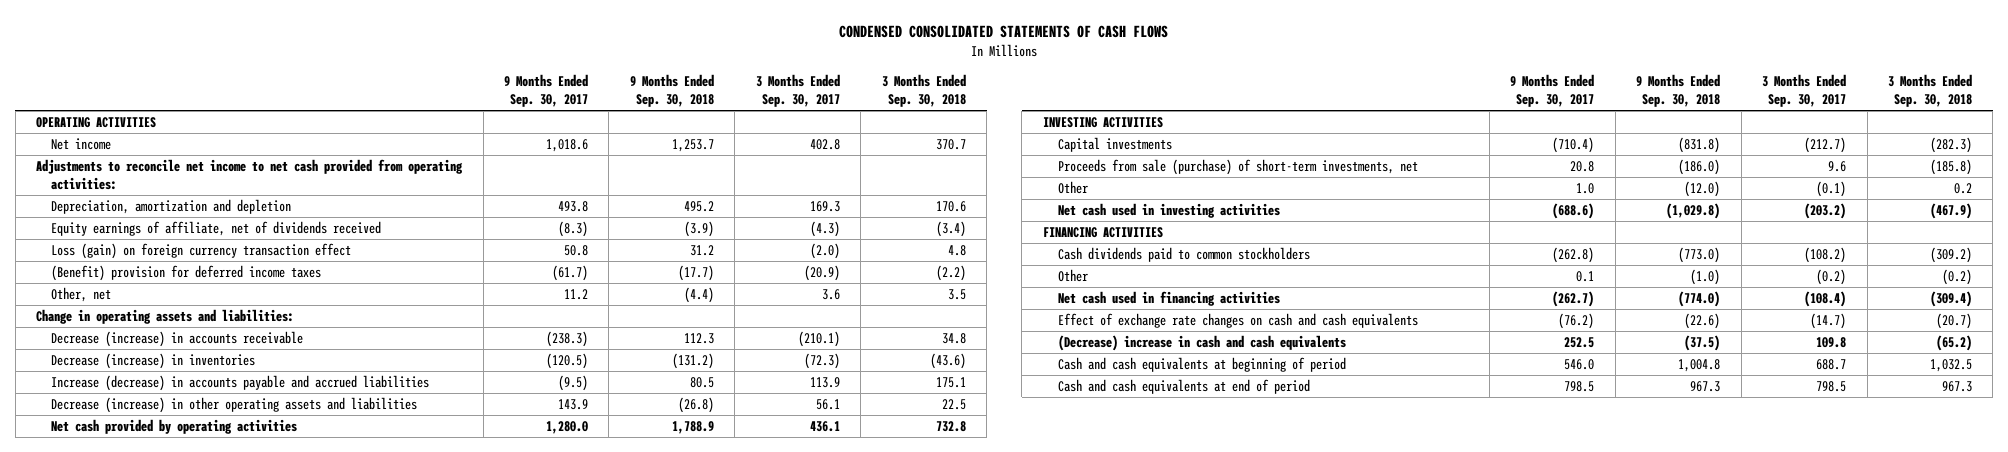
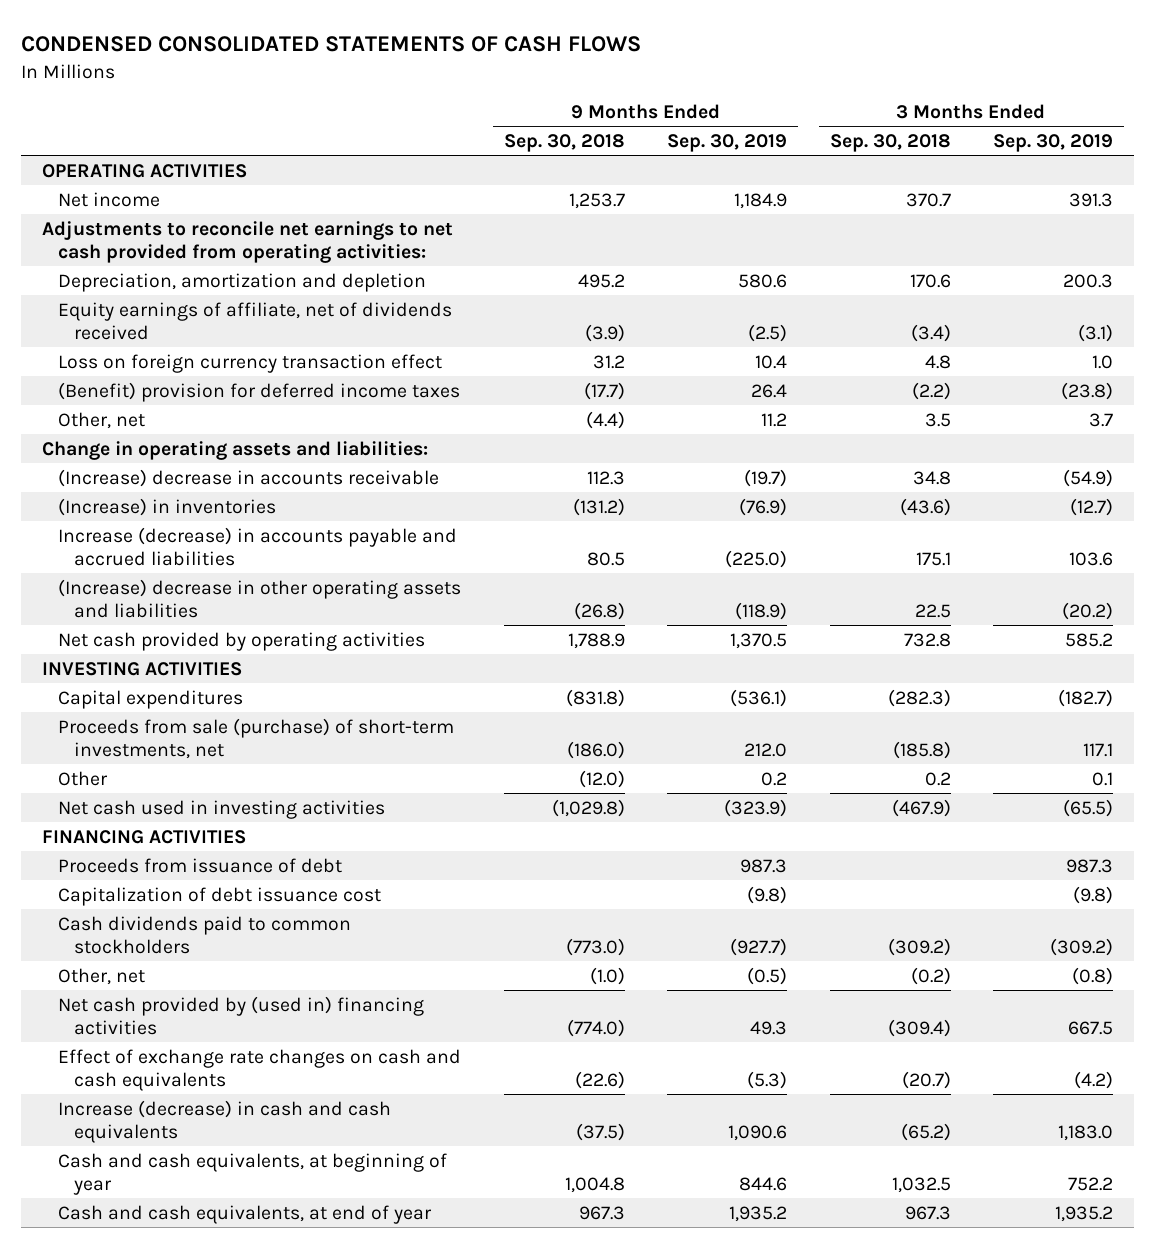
[504,73,589,108] 9 Months Ended Sep. 30, 2017 -> none
[755,73,840,108] 3 Months Ended Sep. 30, 2017 -> none
none -> [667,133,788,152] Sep. 30, 2019
none -> [993,133,1114,152] Sep. 30, 2019
[36,159,464,191] Adjustments to reconcile net income to net cash provided from operating activities: -> [42,220,454,263] Adjustments to reconcile net earnings to net cash provided from operating activities:
[51,243,352,260] Loss (gain) on foreign currency transaction effect -> [58,353,443,373] Loss on foreign currency transaction effect
[51,331,304,348] Decrease (increase) in accounts receivable -> [58,468,440,487] (Increase) decrease in accounts receivable
[51,353,256,370] Decrease (increase) in inventories -> [58,497,277,516] (Increase) in inventories
[51,397,418,414] Decrease (increase) in other operating assets and liabilities -> [58,578,462,618] (Increase) decrease in other operating assets and liabilities
[1057,137,1172,153] Capital investments -> [58,689,244,709] Capital expenditures
none -> [58,857,343,873] Proceeds from issuance of debt
none -> [58,886,382,906] Capitalization of debt issuance cost
[1057,269,1088,283] Other -> [58,967,146,985] Other, net
[1057,291,1280,307] Net cash used in financing activities -> [58,995,425,1035] Net cash provided by (used in) financing activities
[1057,335,1346,352] (Decrease) increase in cash and cash equivalents -> [58,1099,392,1143] Increase (decrease) in cash and cash equivalents
[1057,357,1346,373] Cash and cash equivalents at beginning of period -> [58,1152,448,1195] Cash and cash equivalents, at beginning of year
[1057,379,1310,395] Cash and cash equivalents at end of period -> [58,1204,433,1224] Cash and cash equivalents, at end of year

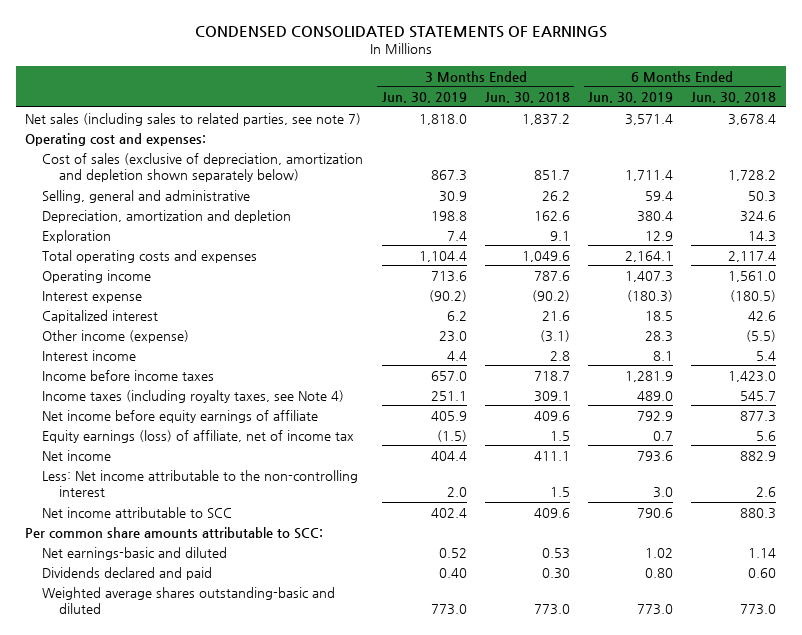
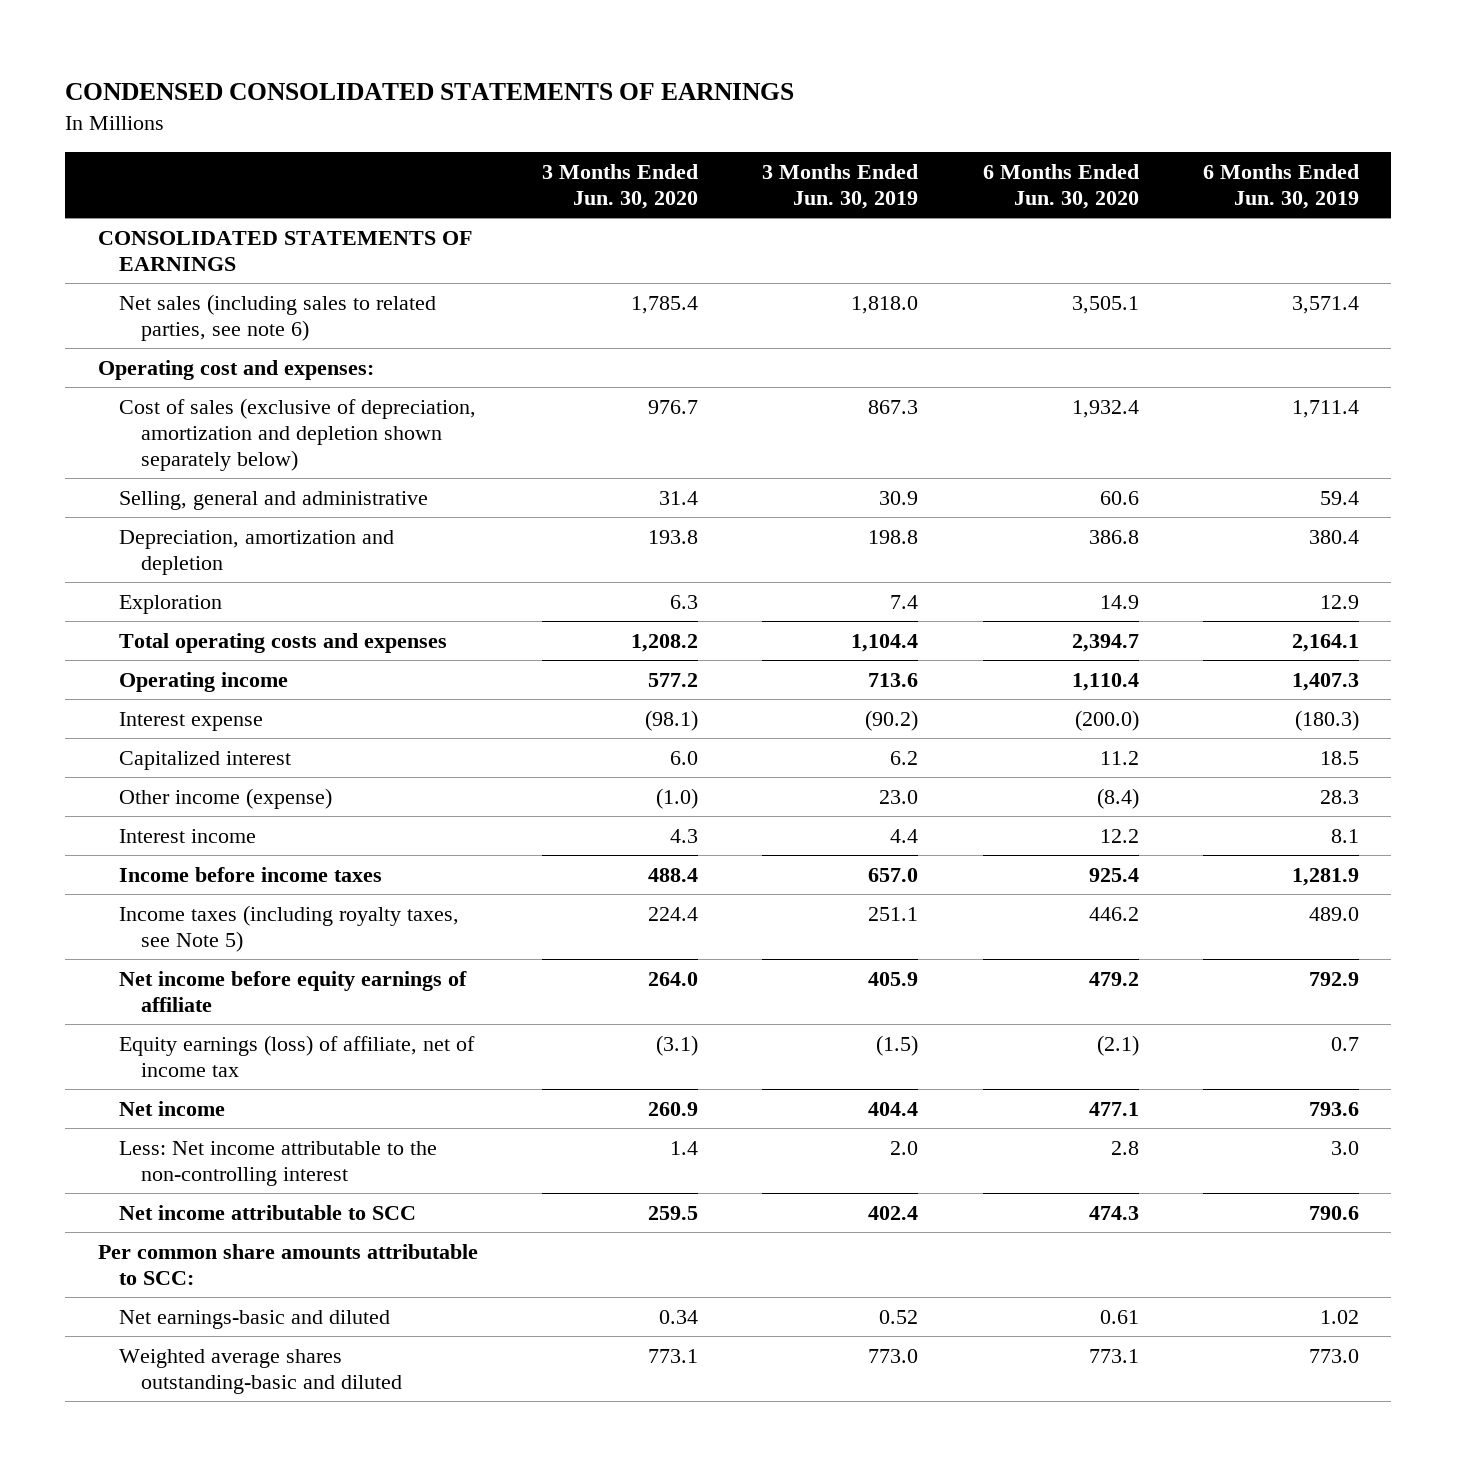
[484,91,570,103] Jun. 30, 2018 -> none
[691,91,777,103] Jun. 30, 2018 -> none
none -> [542,163,699,209] 3 Months Ended Jun. 30, 2020
none -> [982,163,1139,209] 6 Months Ended Jun. 30, 2020
none -> [97,230,472,271] CONSOLIDATED STATEMENTS OF EARNINGS
[25,112,362,126] Net sales (including sales to related parties, see note 7) -> [119,293,437,341] Net sales (including sales to related parties, see note 6)
[42,389,345,403] Income taxes (including royalty taxes, see Note 4) -> [119,904,460,952] Income taxes (including royalty taxes, see Note 5)
[42,566,213,580] Dividends declared and paid -> none

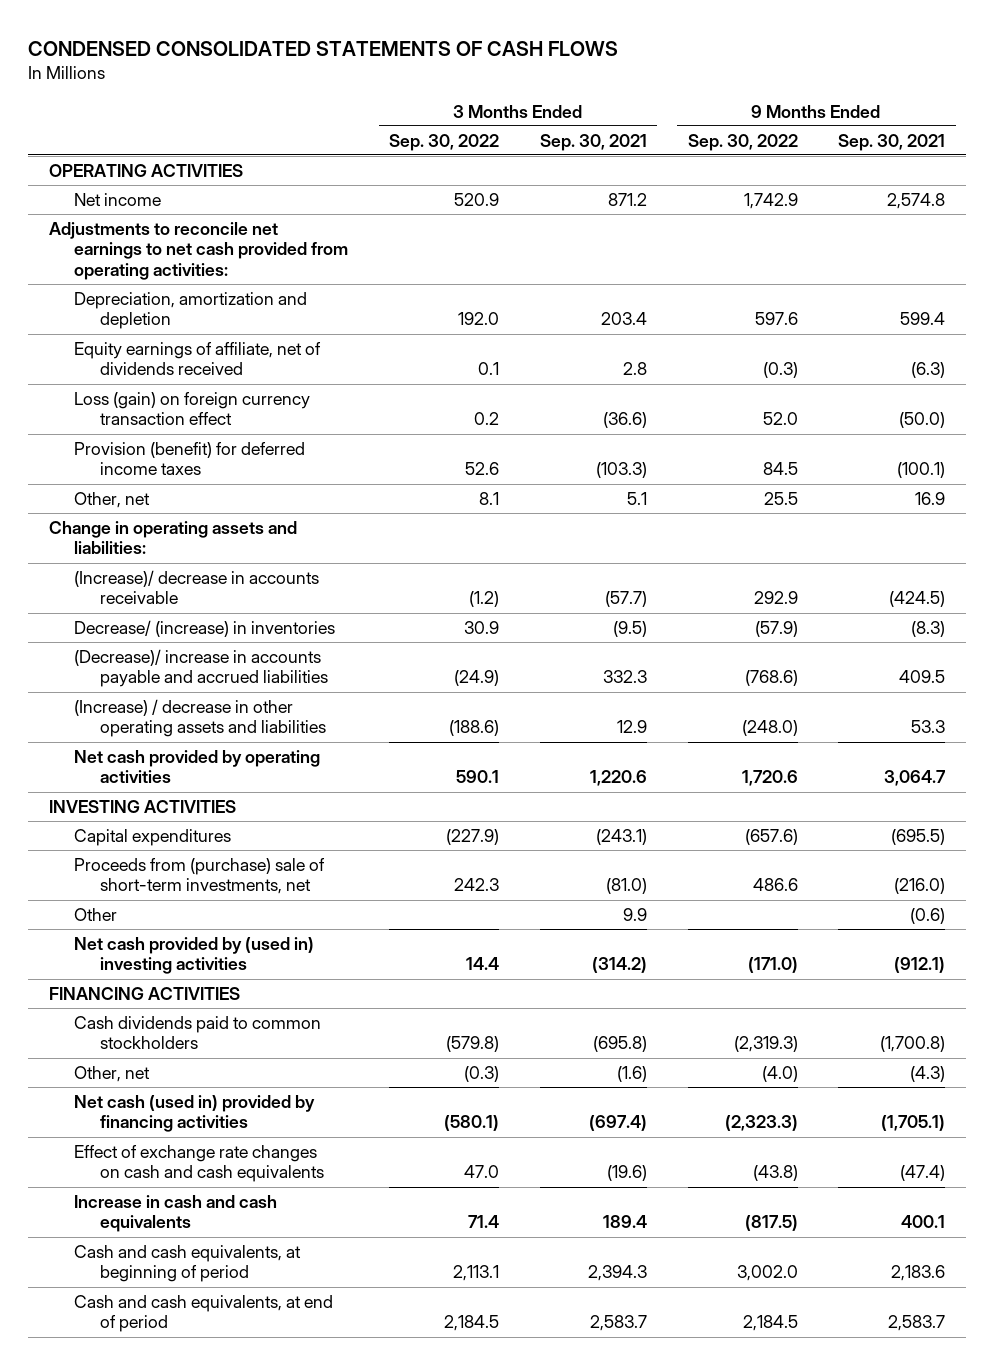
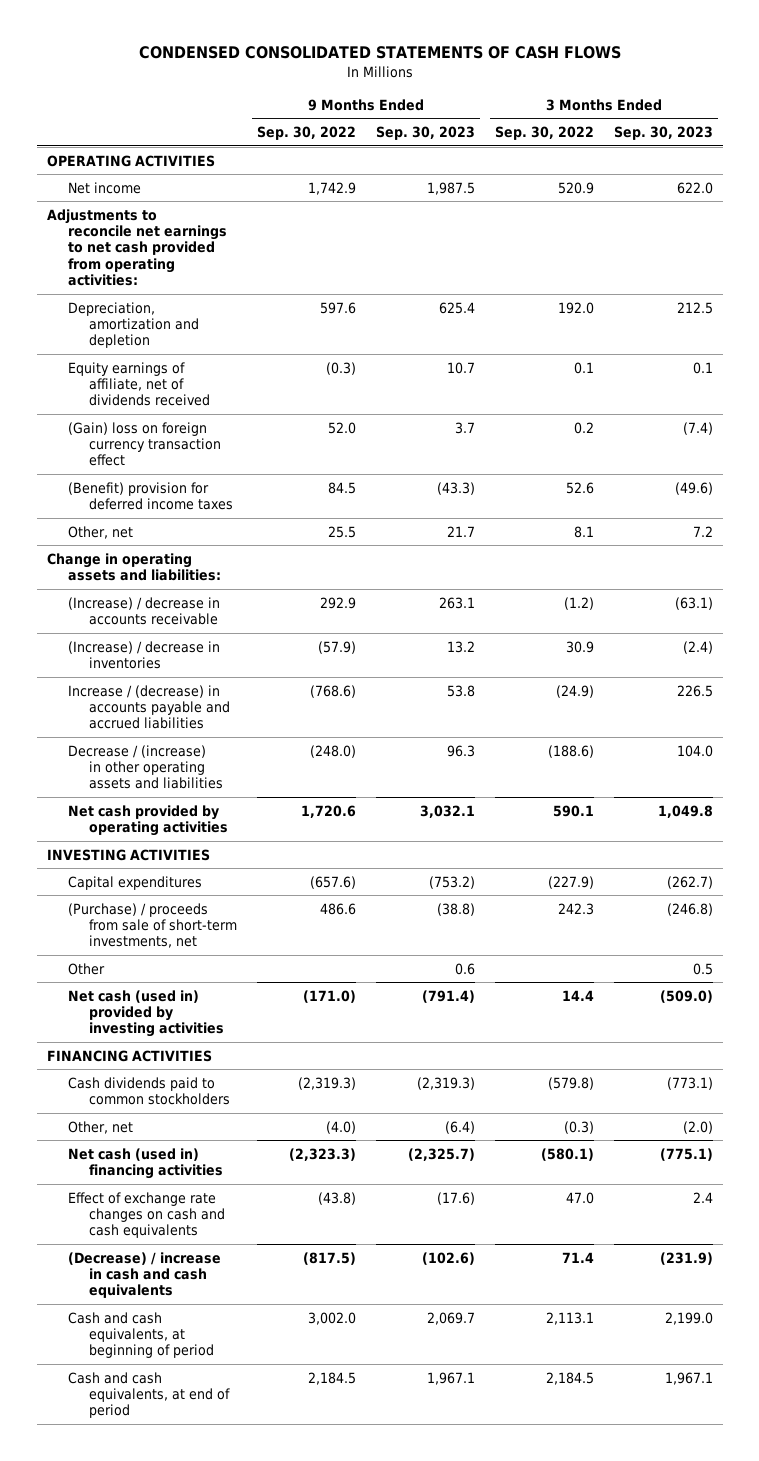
[539,133,647,151] Sep. 30, 2021 -> none
[838,133,946,151] Sep. 30, 2021 -> none
none -> [375,126,475,141] Sep. 30, 2023
none -> [613,126,713,141] Sep. 30, 2023
[74,391,311,426] Loss (gain) on foreign currency transaction effect -> [67,421,222,467] (Gain) loss on foreign currency transaction effect
[74,441,306,476] Provision (benefit) for deferred income taxes -> [67,481,234,511] (Benefit) provision for deferred income taxes
[74,569,320,605] (Increase)/ decrease in accounts receivable -> [67,596,220,626] (Increase) / decrease in accounts receivable
[74,619,336,637] Decrease/ (increase) in inventories -> [67,640,220,670] (Increase) / decrease in inventories
[74,648,328,688] (Decrease)/ increase in accounts payable and accrued liabilities -> [67,684,231,730] Increase / (decrease) in accounts payable and accrued liabilities
[74,698,326,738] (Increase) / decrease in other operating assets and liabilities -> [67,744,224,790] Decrease / (increase) in other operating assets and liabilities
[74,857,326,895] Proceeds from (purchase) sale of short-term investments, net -> [67,902,238,949] (Purchase) / proceeds from sale of short-term investments, net
[74,936,315,975] Net cash provided by (used in) investing activities -> [67,989,225,1038] Net cash (used in) provided by investing activities
[74,1094,316,1133] Net cash (used in) provided by financing activities -> [67,1147,224,1180] Net cash (used in) financing activities
[74,1194,278,1233] Increase in cash and cash equivalents -> [67,1251,221,1299] (Decrease) / increase in cash and cash equivalents

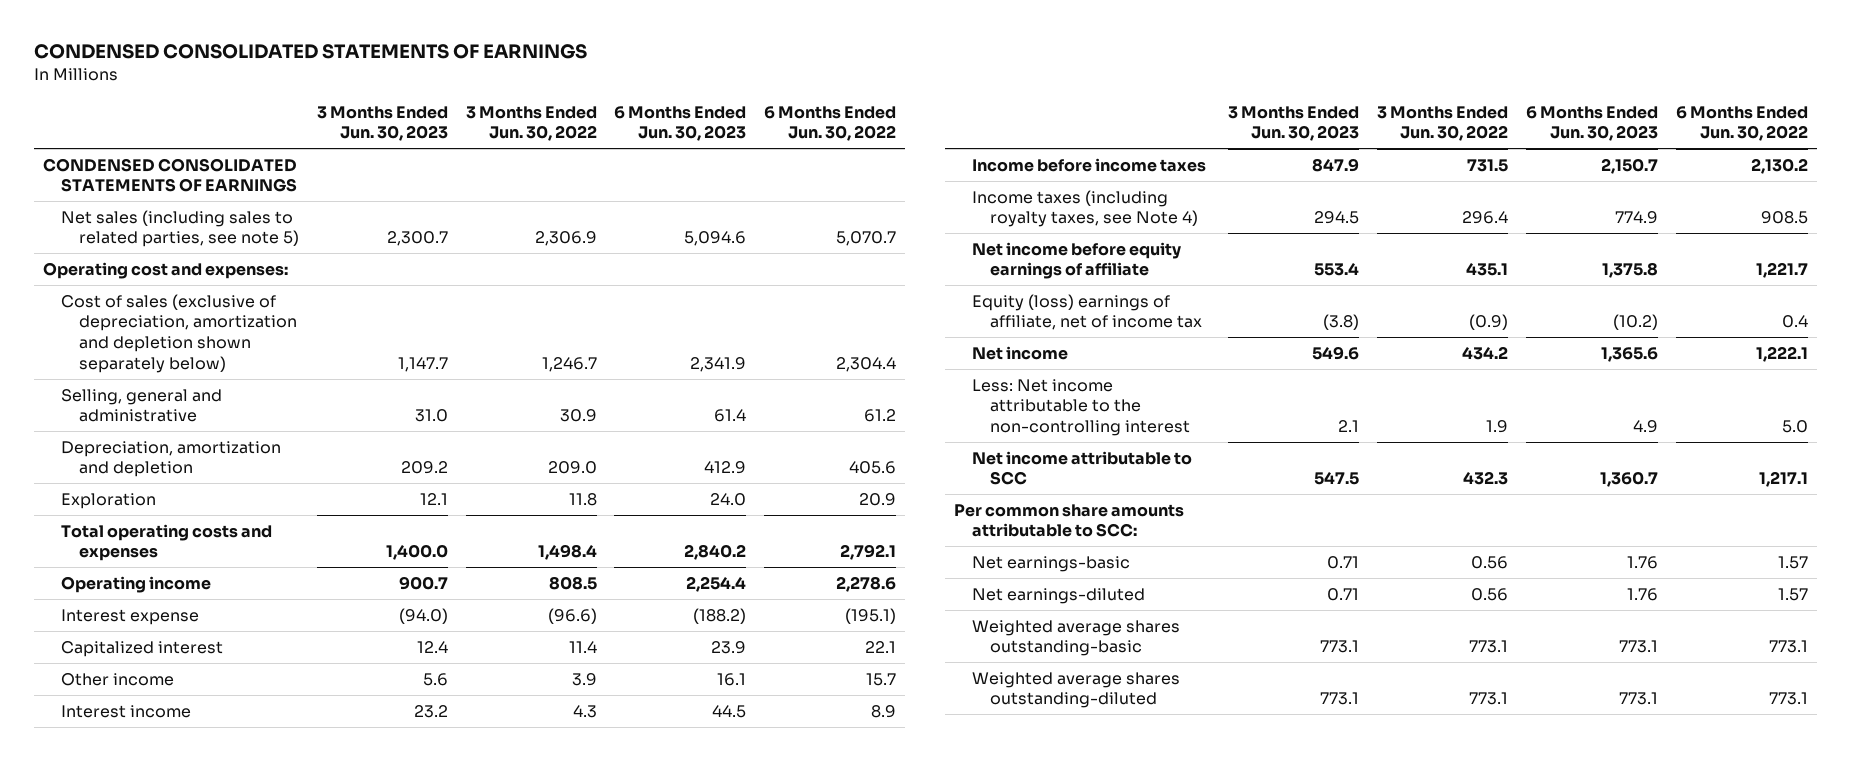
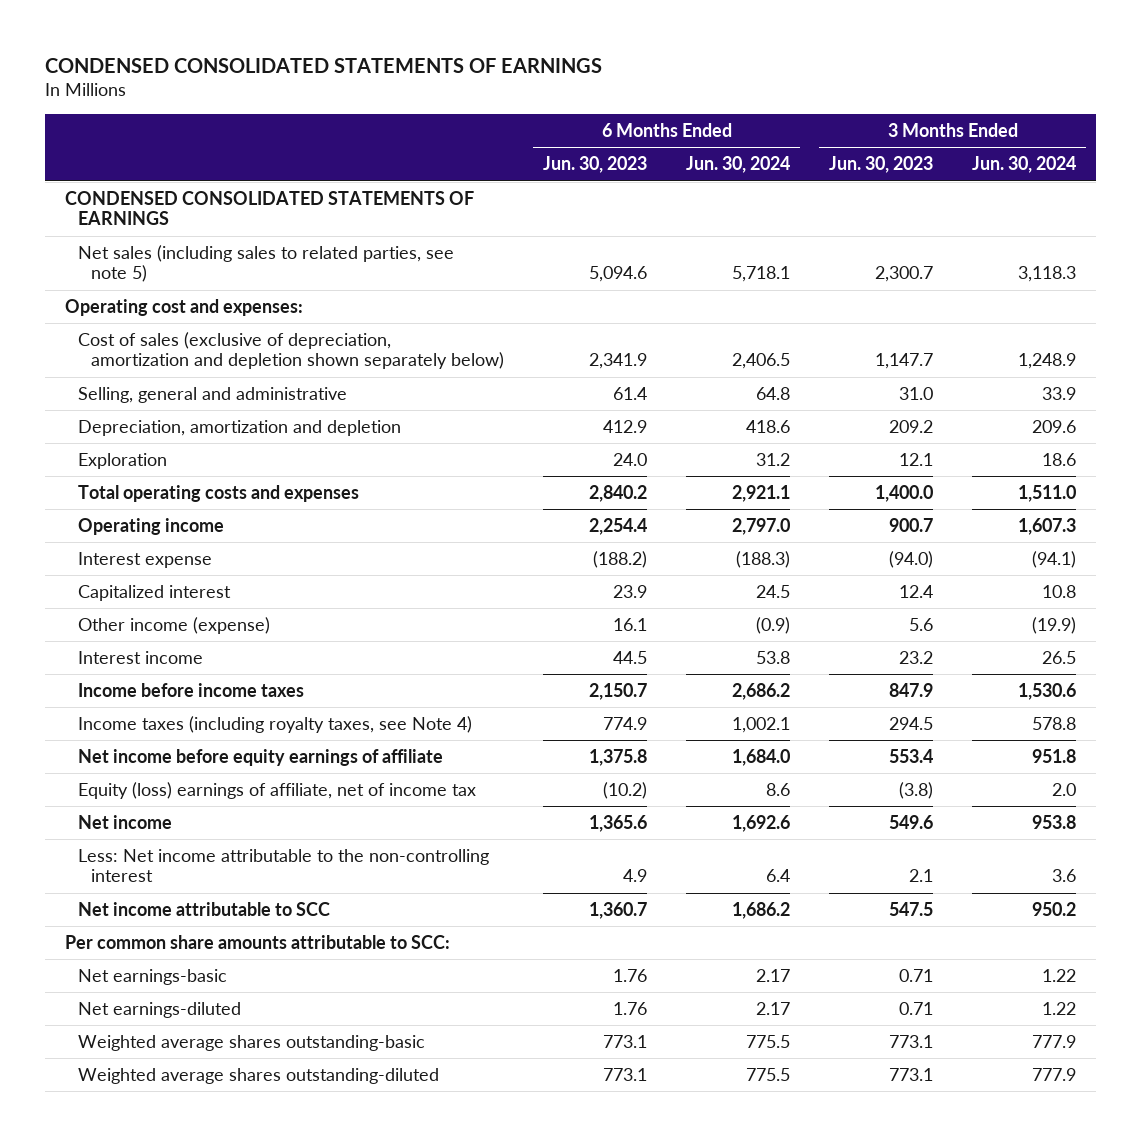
[465,105,597,142] 3 Months Ended Jun. 30, 2022 -> none
[764,105,897,142] 6 Months Ended Jun. 30, 2022 -> none
none -> [686,156,791,174] Jun. 30, 2024
none -> [972,156,1077,174] Jun. 30, 2024
[60,672,174,686] Other income -> [77,617,270,635] Other income (expense)

